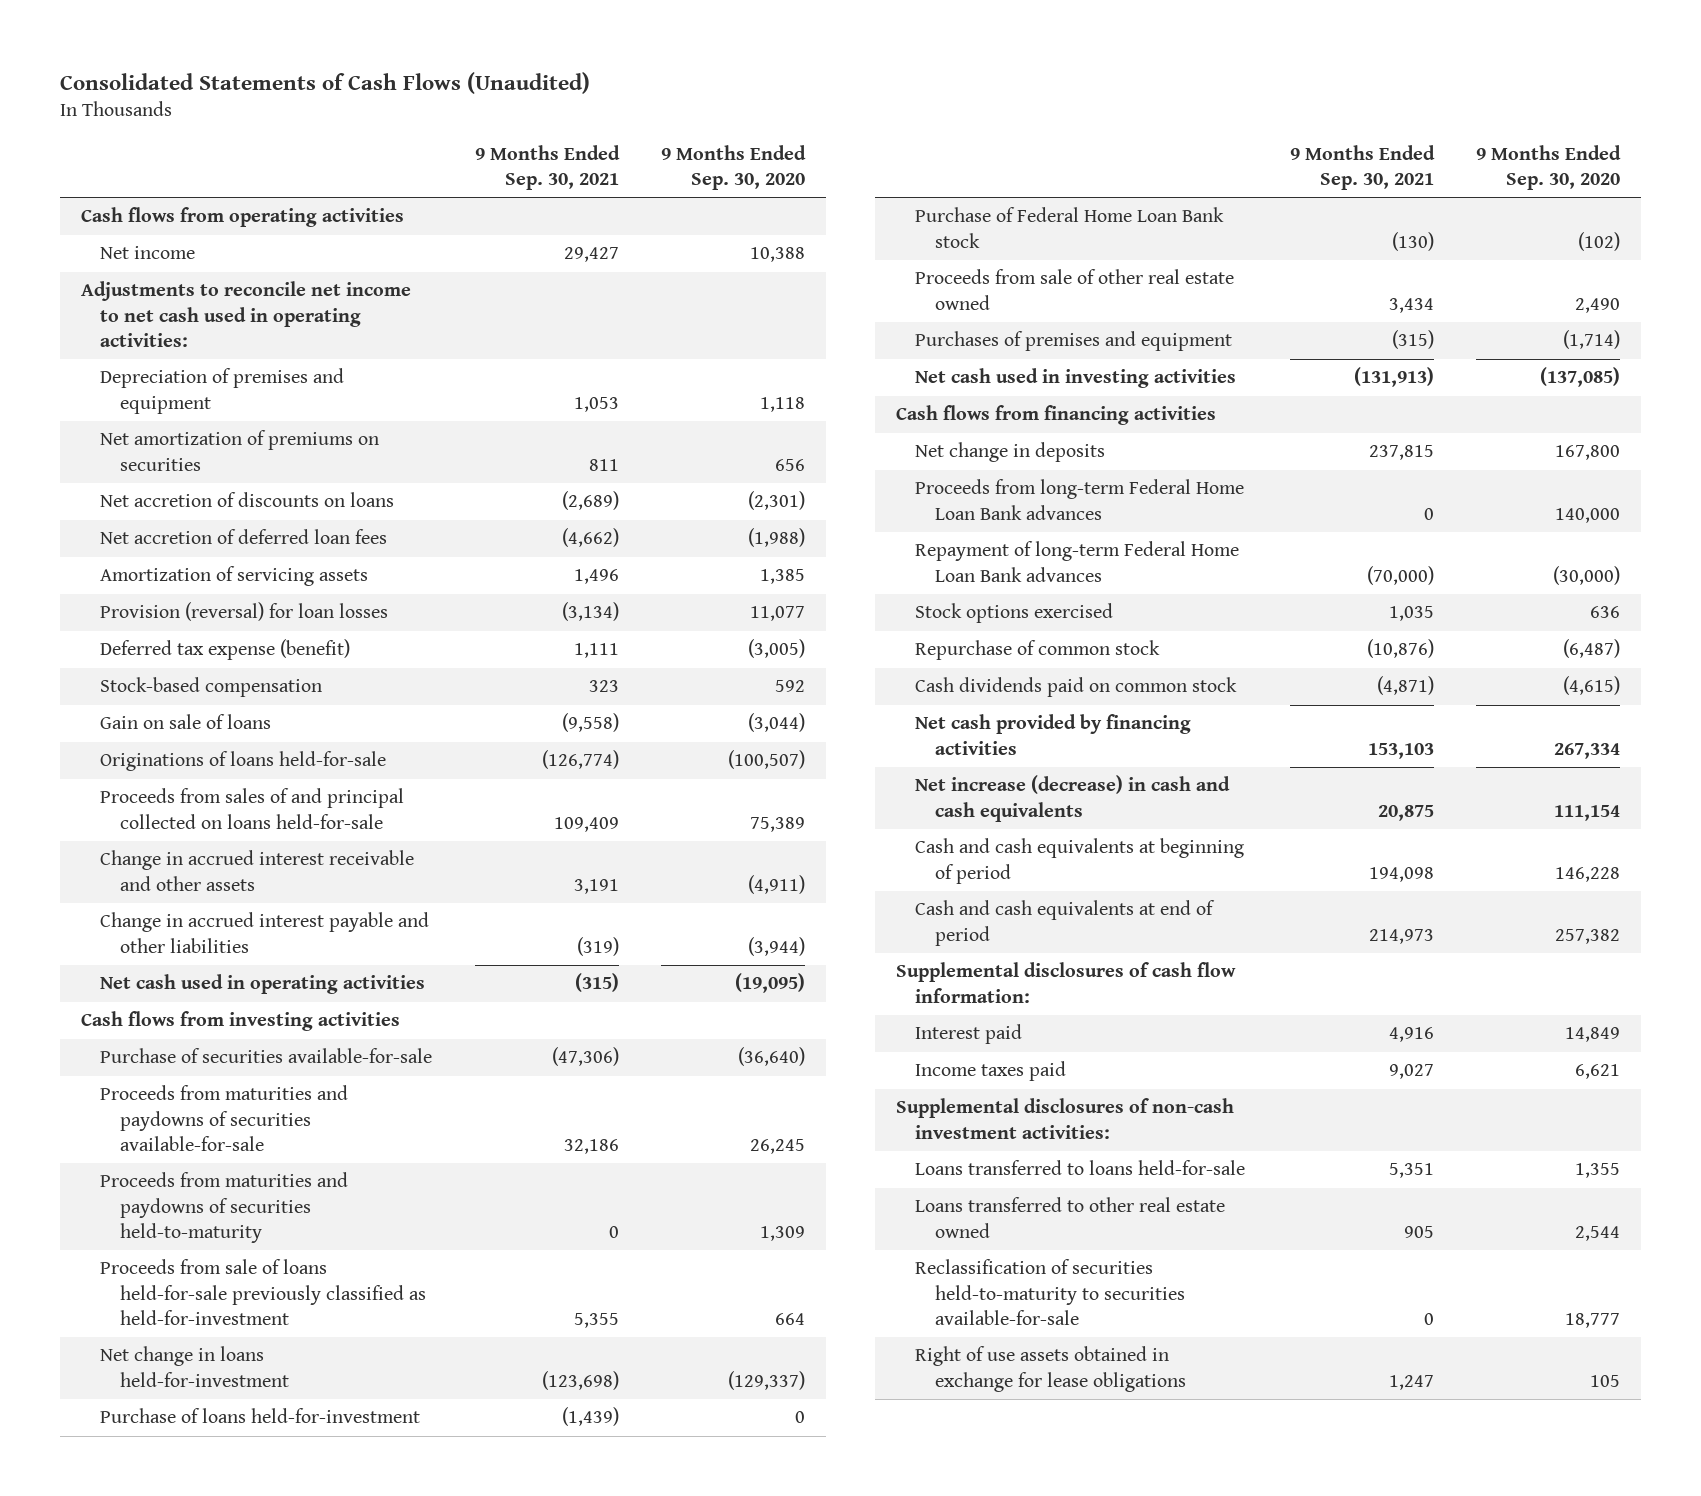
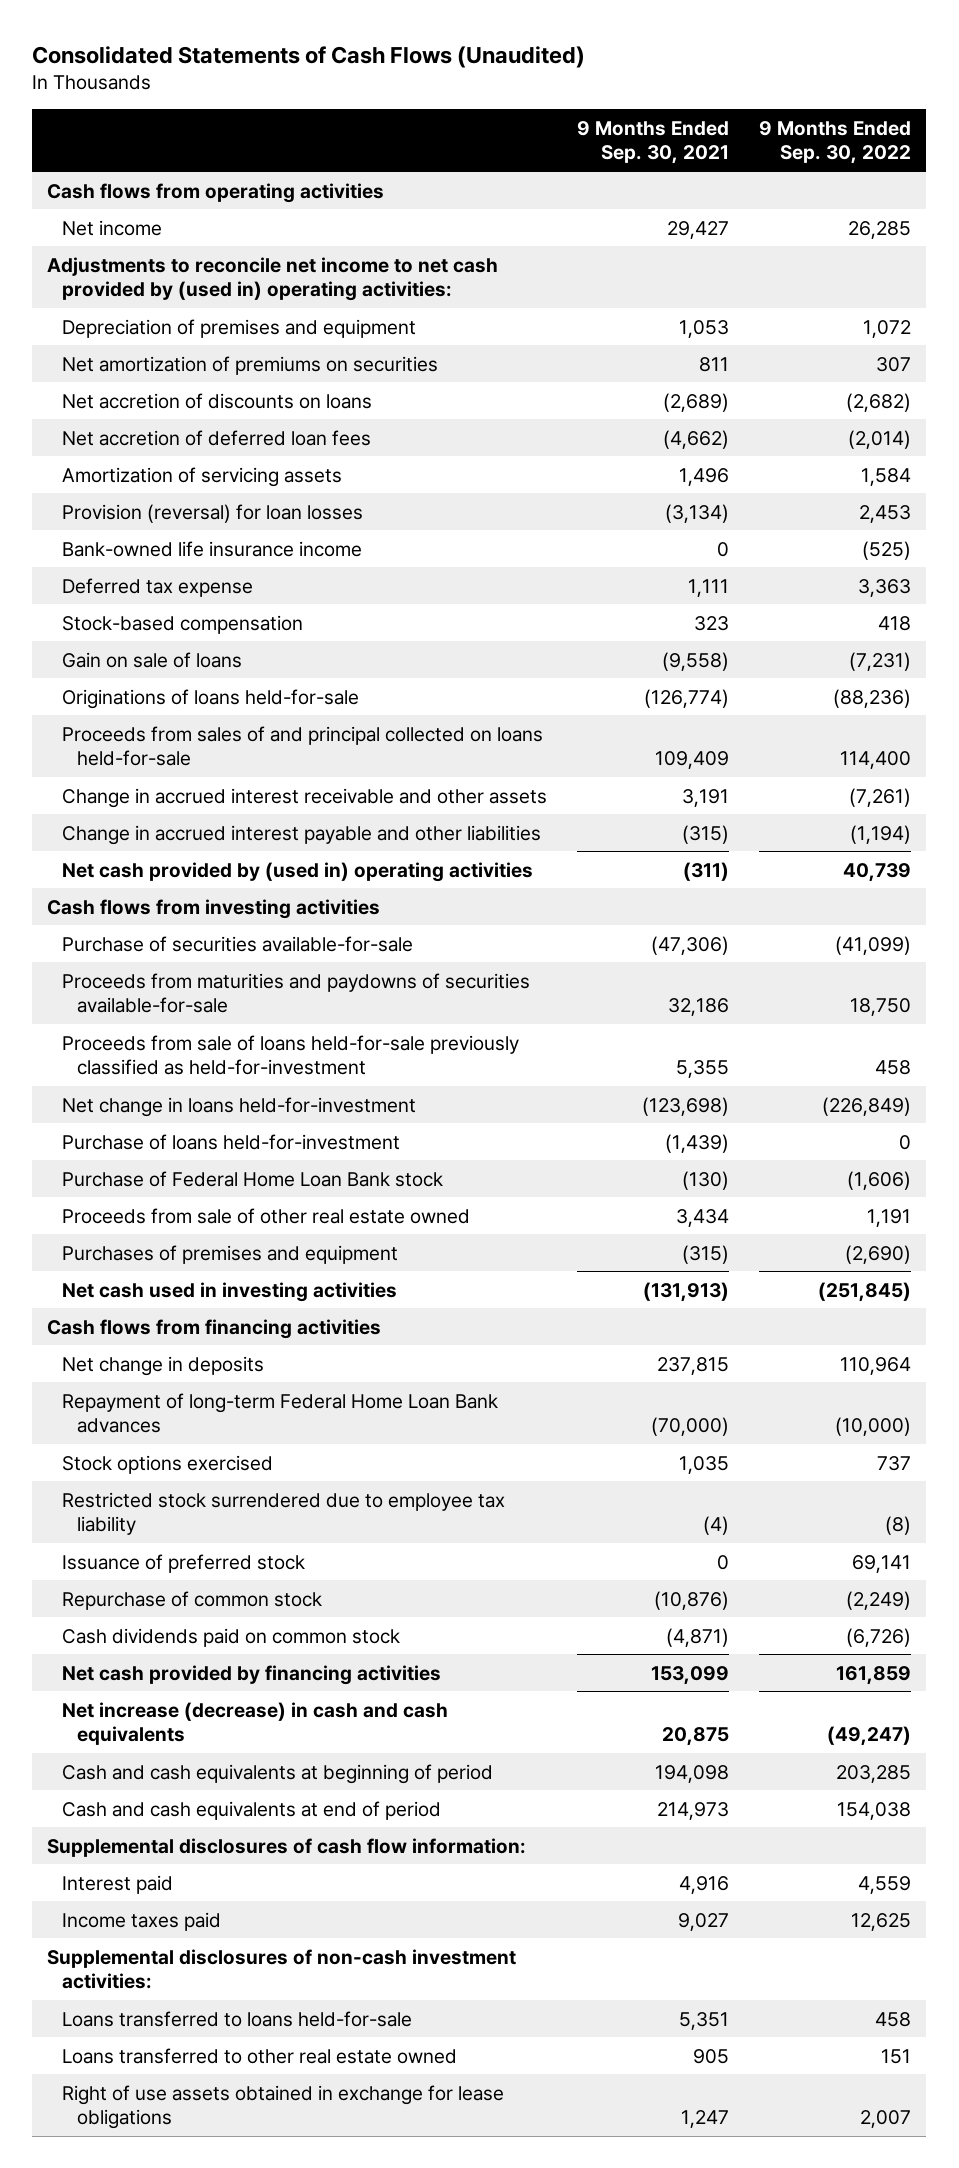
[660,144,806,191] 9 Months Ended Sep. 30, 2020 -> none
none -> [759,120,912,165] 9 Months Ended Sep. 30, 2022
[80,281,411,347] Adjustments to reconcile net income to net cash used in operating activities: -> [47,256,499,302] Adjustments to reconcile net income to net cash provided by (used in) operating activities:
none -> [62,540,363,557] Bank-owned life insurance income
[100,639,351,661] Deferred tax expense (benefit) -> [62,577,254,597] Deferred tax expense
[576,936,619,956] (319) -> [682,824,730,844] (315)
[100,974,426,995] Net cash used in operating activities -> [62,861,534,882] Net cash provided by (used in) operating activities
[574,973,619,993] (315) -> [683,861,730,881] (311)
[100,1172,349,1243] Proceeds from maturities and paydowns of securities held-to-maturity -> none
[915,479,1245,520] Proceeds from long-term Federal Home Loan Bank advances -> none
none -> [62,1491,506,1536] Restricted stock surrendered due to employee tax liability
none -> [62,1553,306,1573] Issuance of preferred stock
[1367,742,1434,759] 153,103 -> [651,1665,730,1685] 153,099
[915,1259,1185,1325] Reclassification of securities held-to-maturity to securities available-for-sale -> none

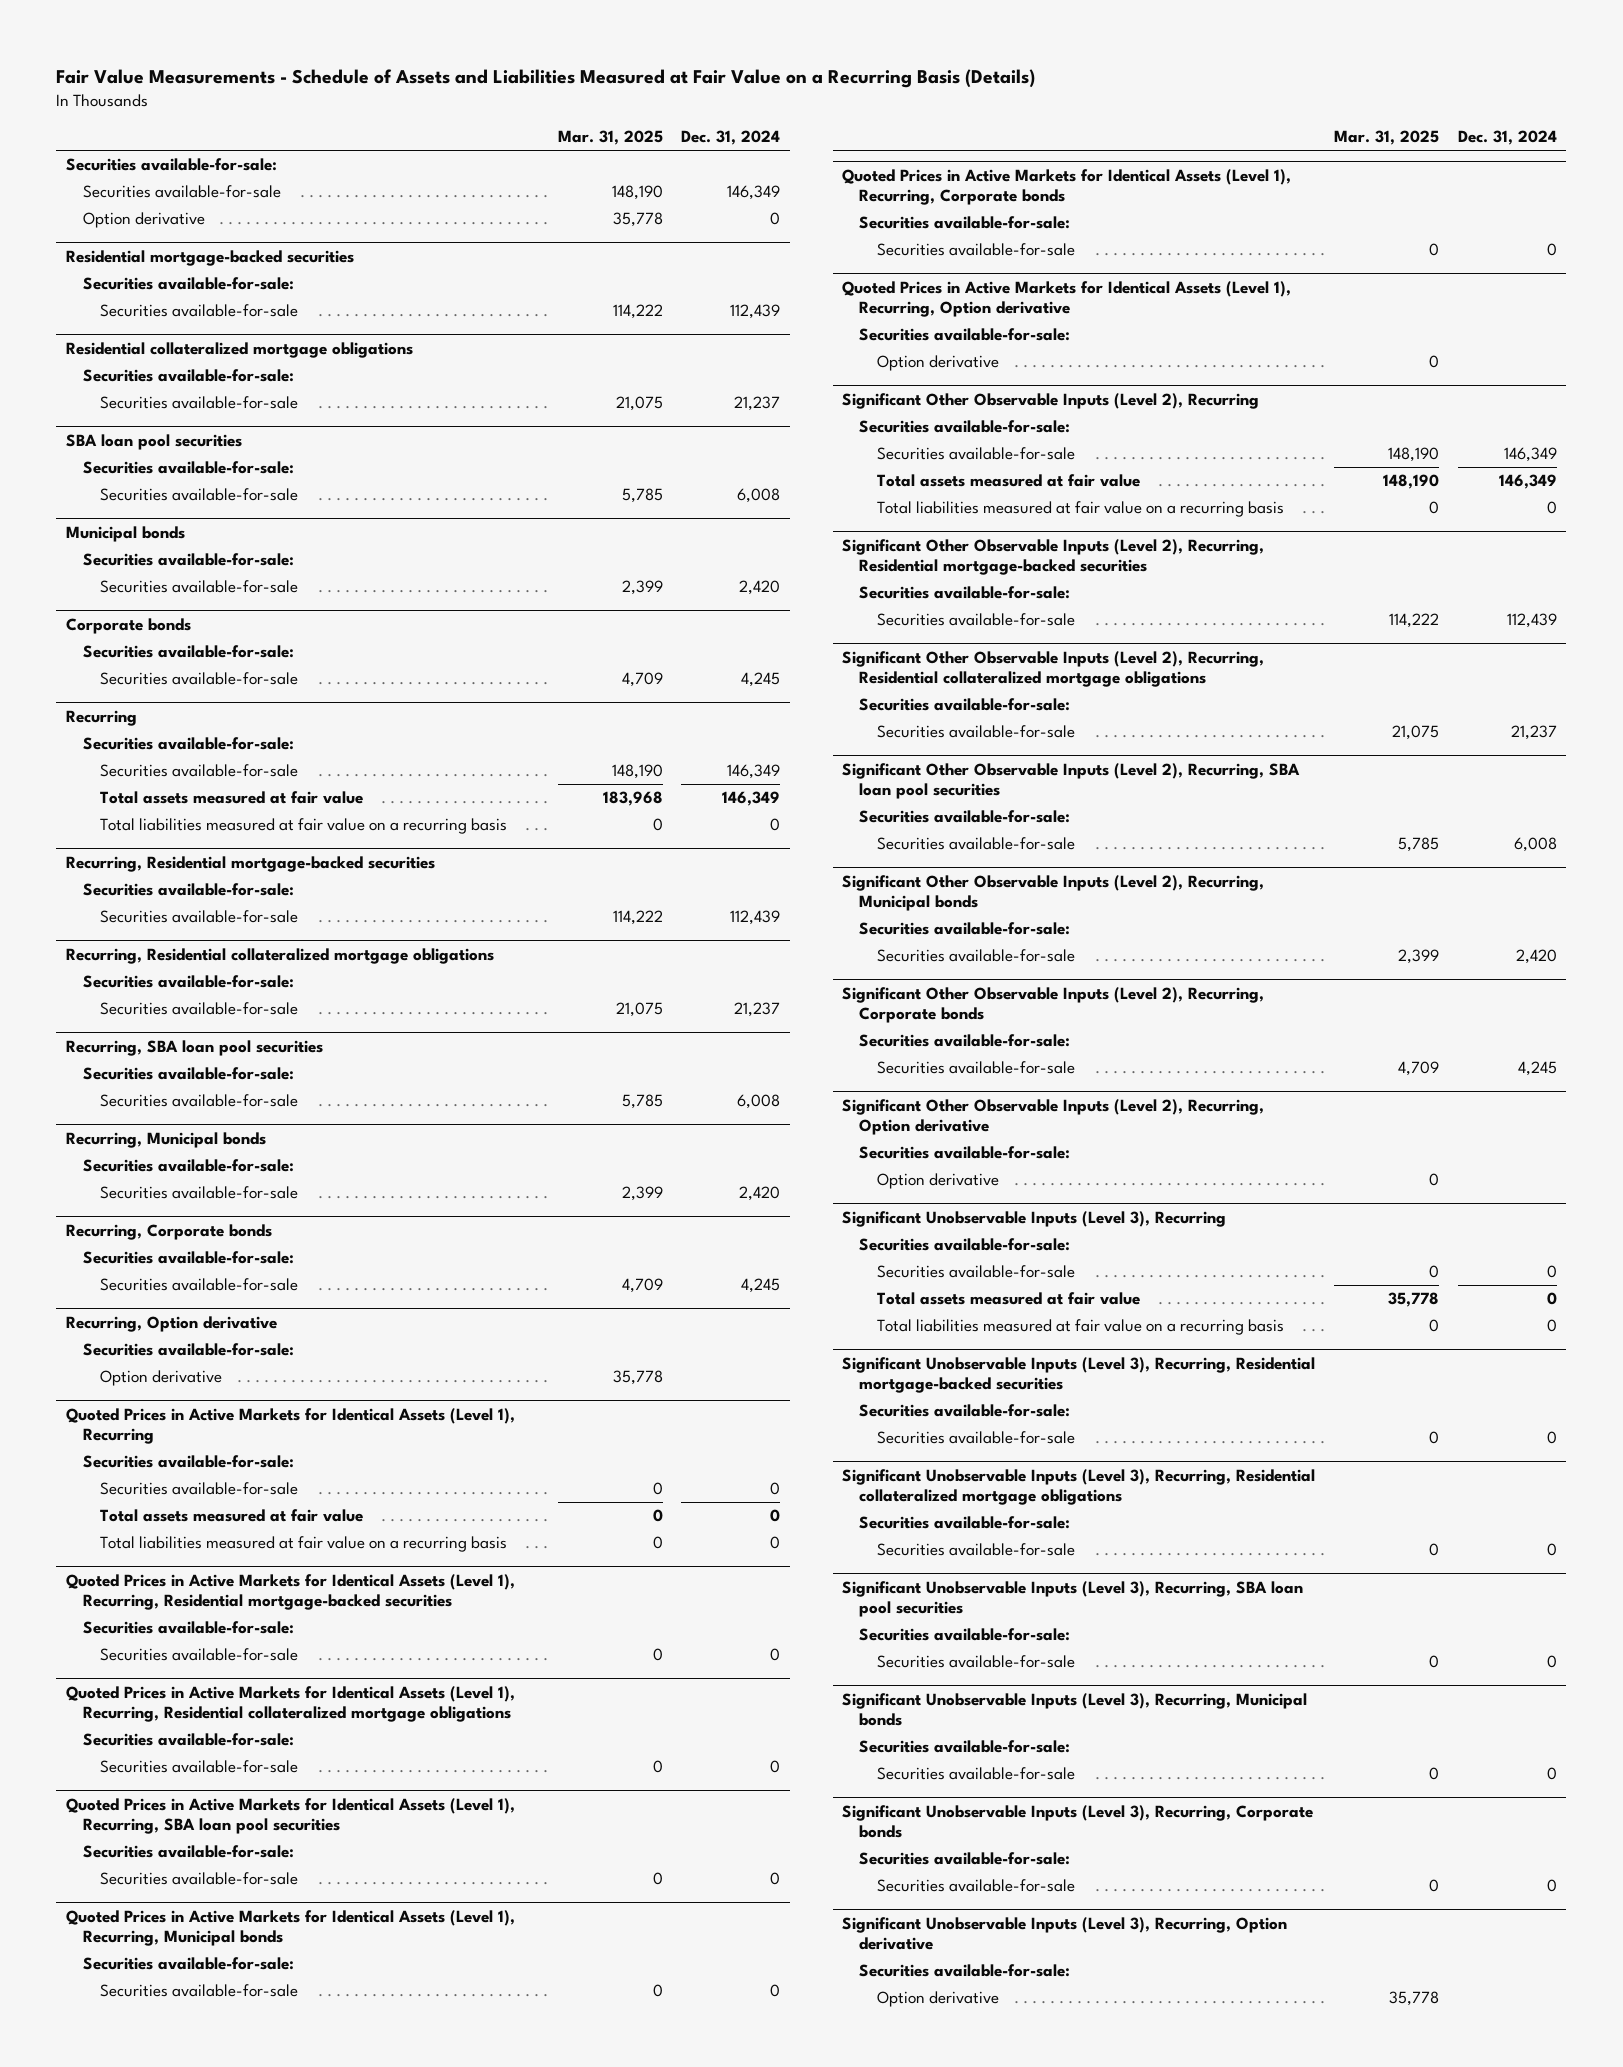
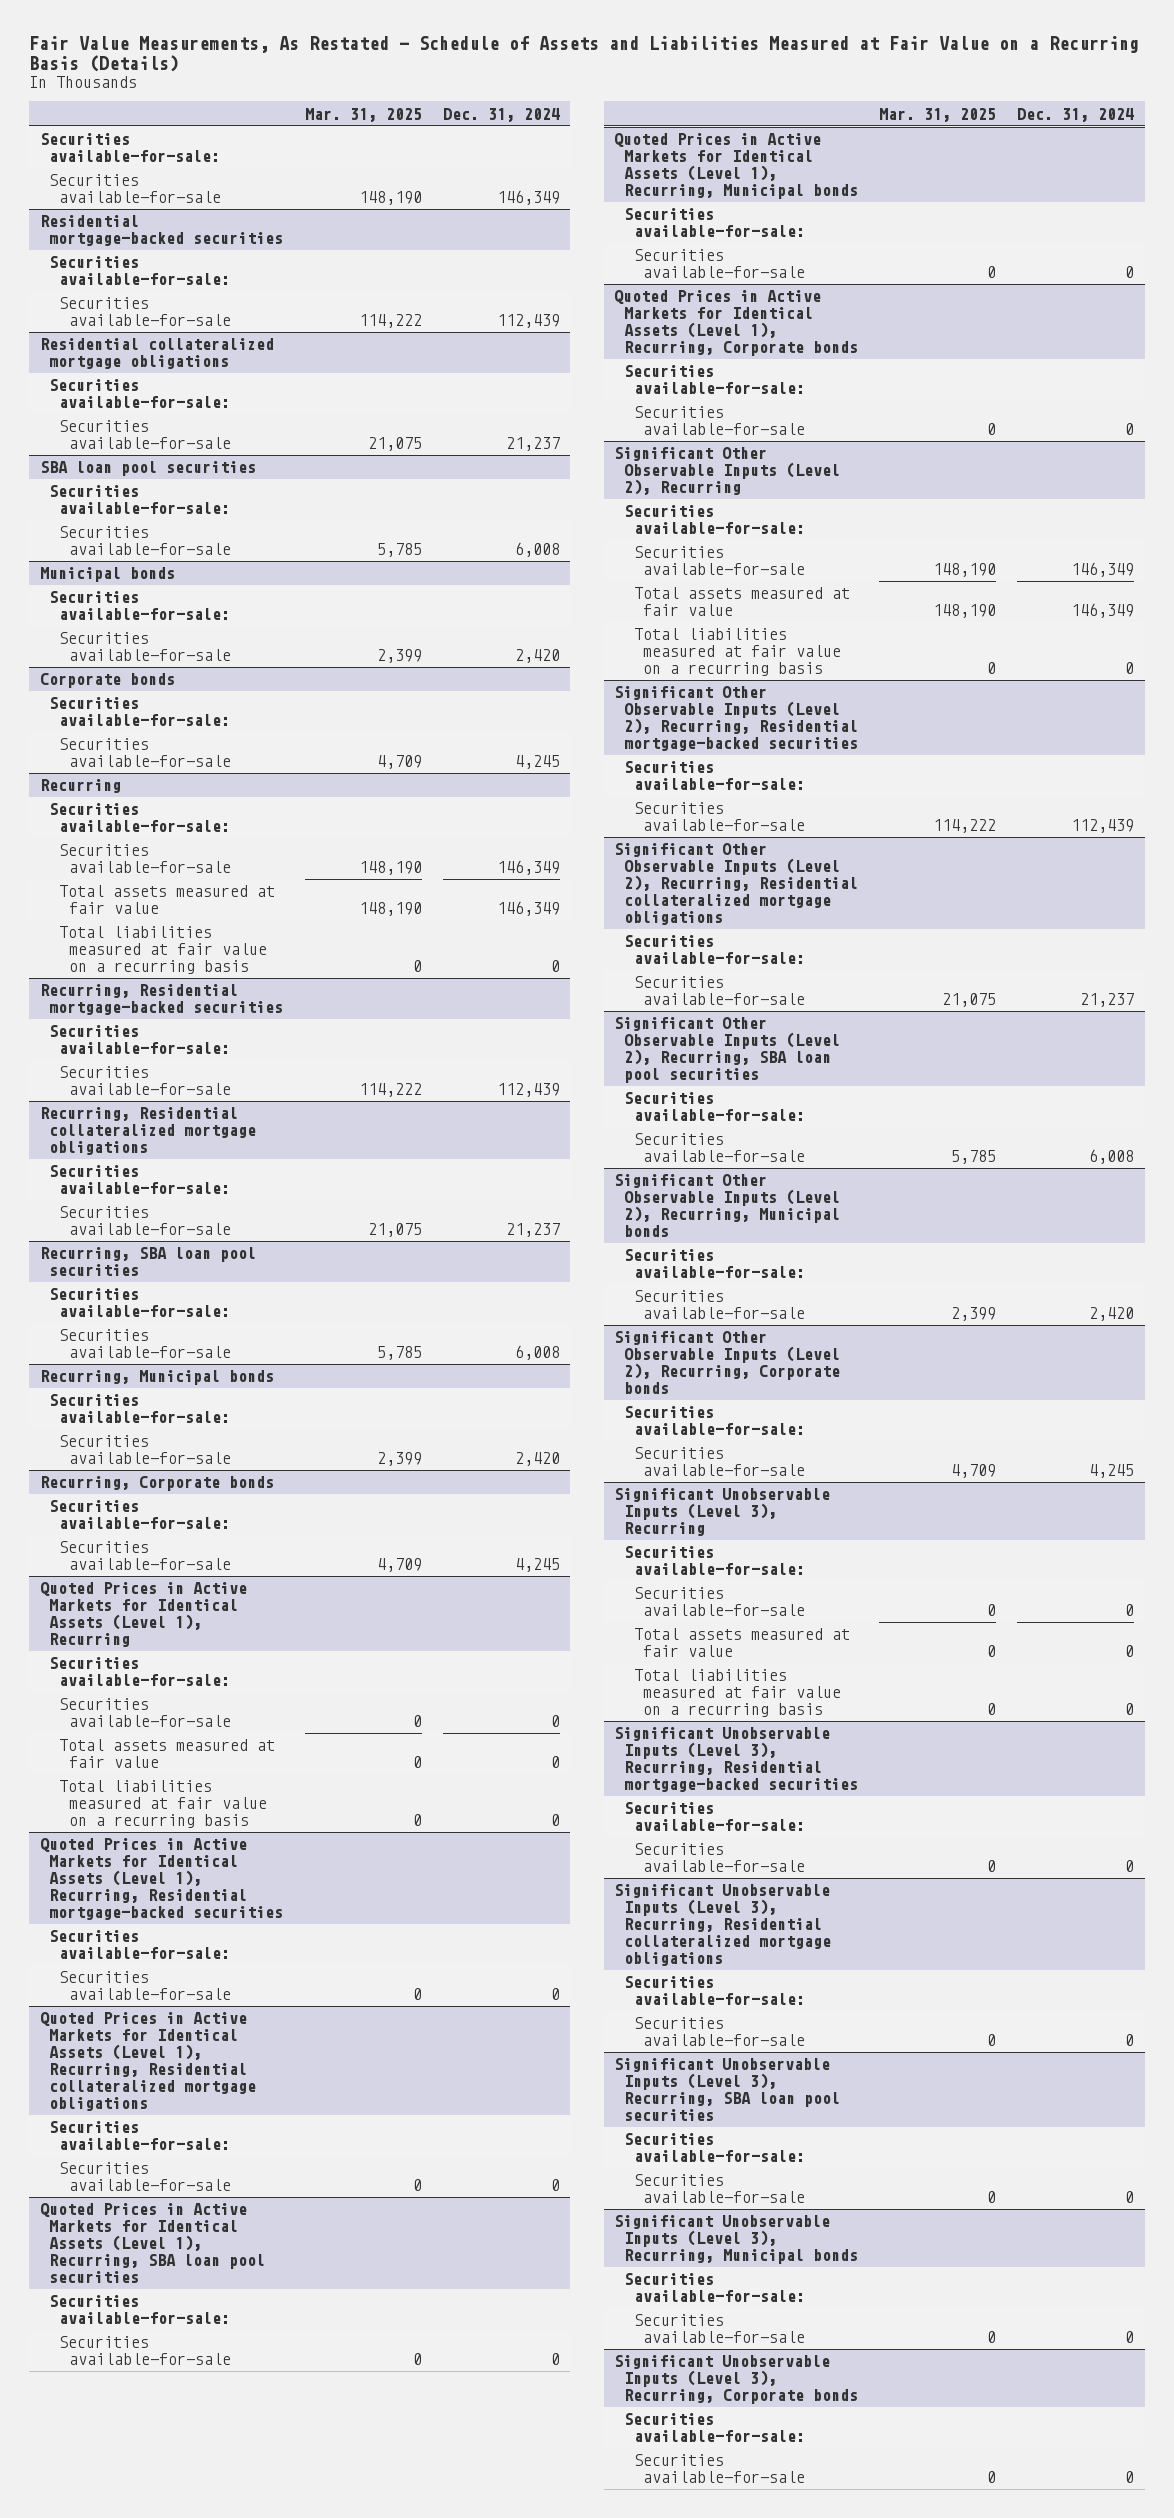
[56,68,1036,88] Fair Value Measurements - Schedule of Assets and Liabilities Measured at Fair Value on a Recurring Basis (Details) -> [28,35,1139,73] Fair Value Measurements, As Restated - Schedule of Assets and Liabilities Measured at Fair Value on a Recurring Basis (Details)
[83,212,206,229] Option derivative -> none
[602,791,663,807] 183,968 -> [358,902,422,917] 148,190
[65,1315,277,1332] Recurring, Option derivative -> none
[83,1343,295,1357] Securities available-for-sale: -> none
[100,1370,223,1387] Option derivative -> none
[842,280,1292,317] Quoted Prices in Active Markets for Identical Assets (Level 1), Recurring, Option derivative -> none
[859,328,1071,342] Securities available-for-sale: -> none
[876,355,999,372] Option derivative -> none
[842,1098,1265,1135] Significant Other Observable Inputs (Level 2), Recurring, Option derivative -> none
[859,1146,1071,1160] Securities available-for-sale: -> none
[876,1173,999,1190] Option derivative -> none
[1388,1292,1440,1308] 35,778 -> [987,1645,997,1658] 0
[842,1916,1288,1950] Significant Unobservable Inputs (Level 3), Recurring, Option derivative -> none
[859,1964,1071,1978] Securities available-for-sale: -> none
[876,1991,999,2008] Option derivative -> none

